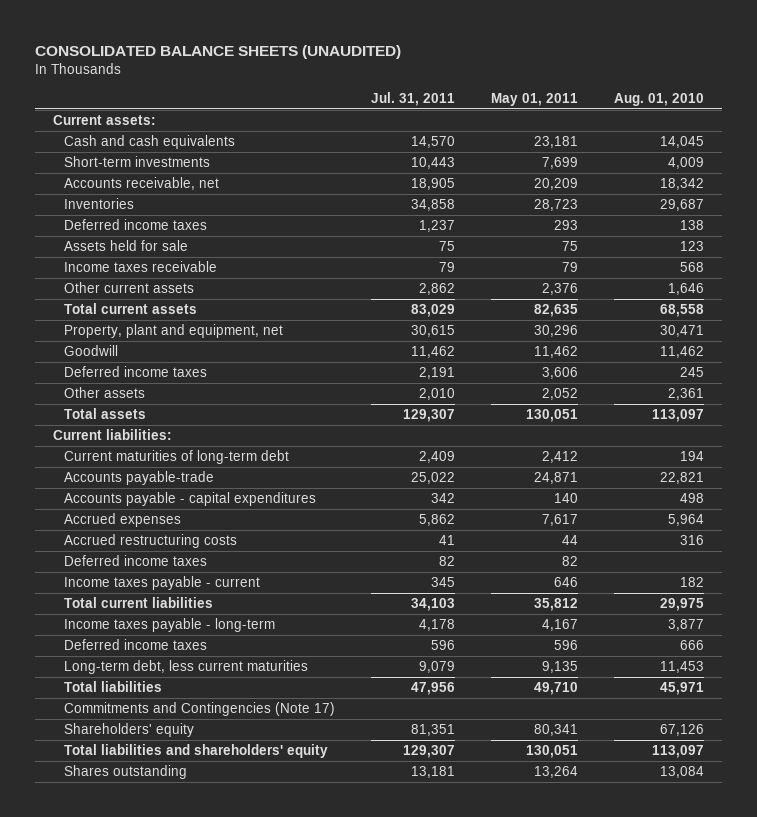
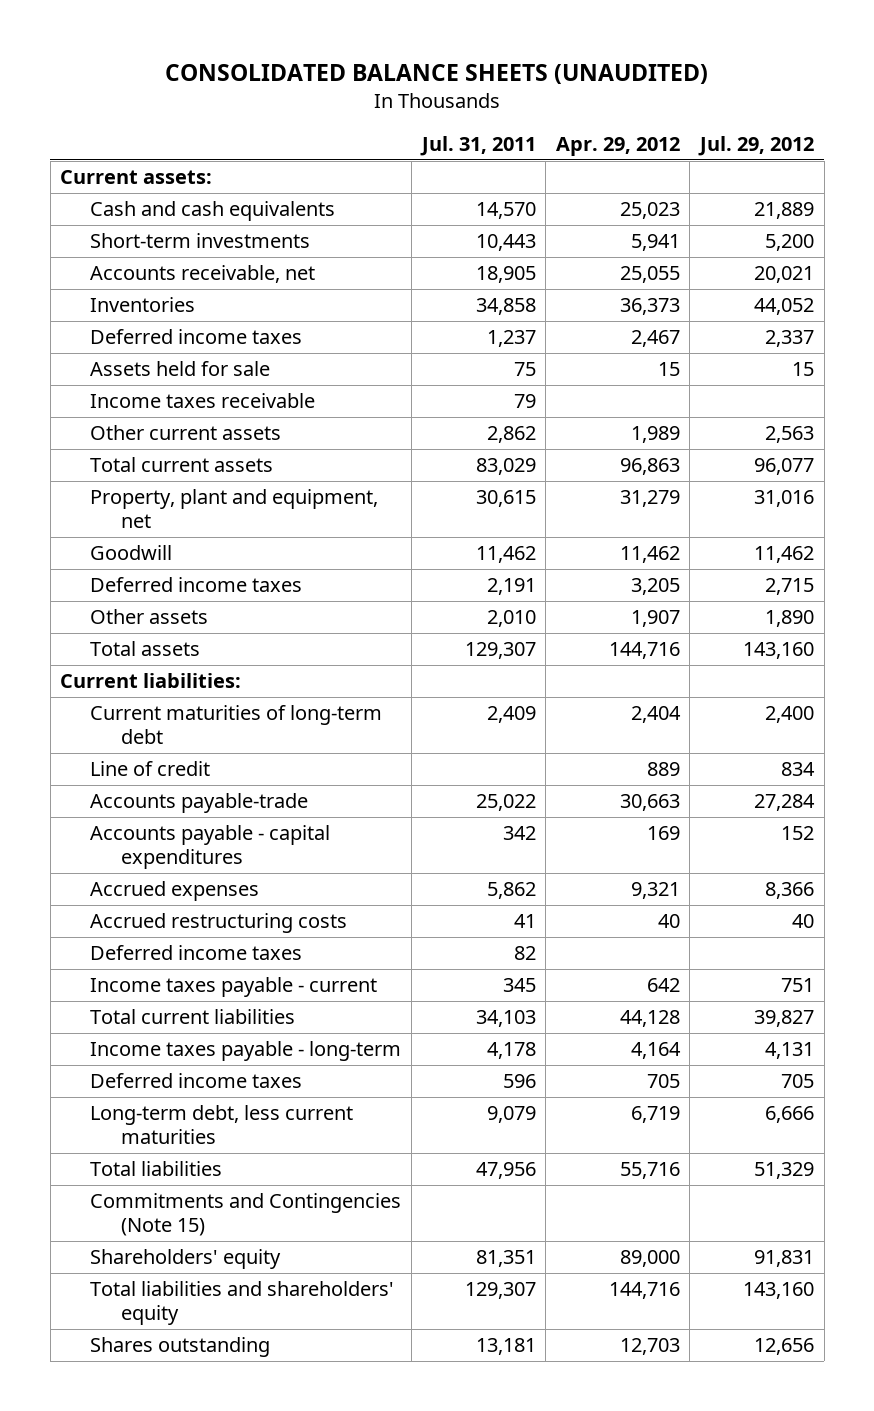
[491,92,579,106] May 01, 2011 -> none
[614,92,705,106] Aug. 01, 2010 -> none
none -> [555,137,680,157] Apr. 29, 2012
none -> [698,136,815,157] Jul. 29, 2012
none -> [90,761,211,777] Line of credit
[63,702,335,717] Commitments and Contingencies (Note 17) -> [90,1193,402,1237] Commitments and Contingencies (Note 15)

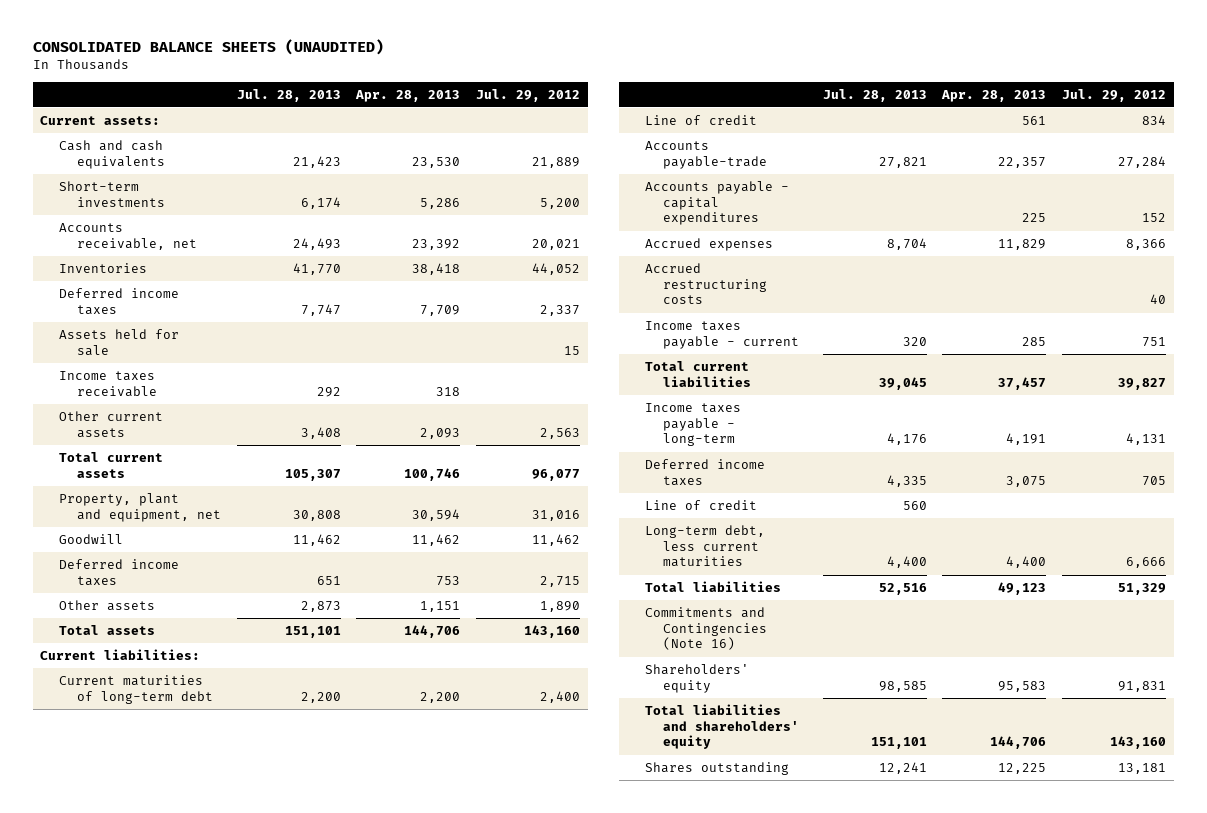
[419,136,536,157] Jul. 31, 2011 -> none
[555,137,680,157] Apr. 29, 2012 -> none
none -> [236,88,341,102] Jul. 28, 2013
none -> [355,89,461,102] Apr. 28, 2013
[90,945,303,961] Deferred income taxes -> none
none -> [645,499,758,510] Line of credit
[90,1193,402,1237] Commitments and Contingencies (Note 15) -> [645,606,768,651] Commitments and Contingencies (Note 16)
[754,1338,815,1356] 12,656 -> [1118,762,1167,774] 13,181

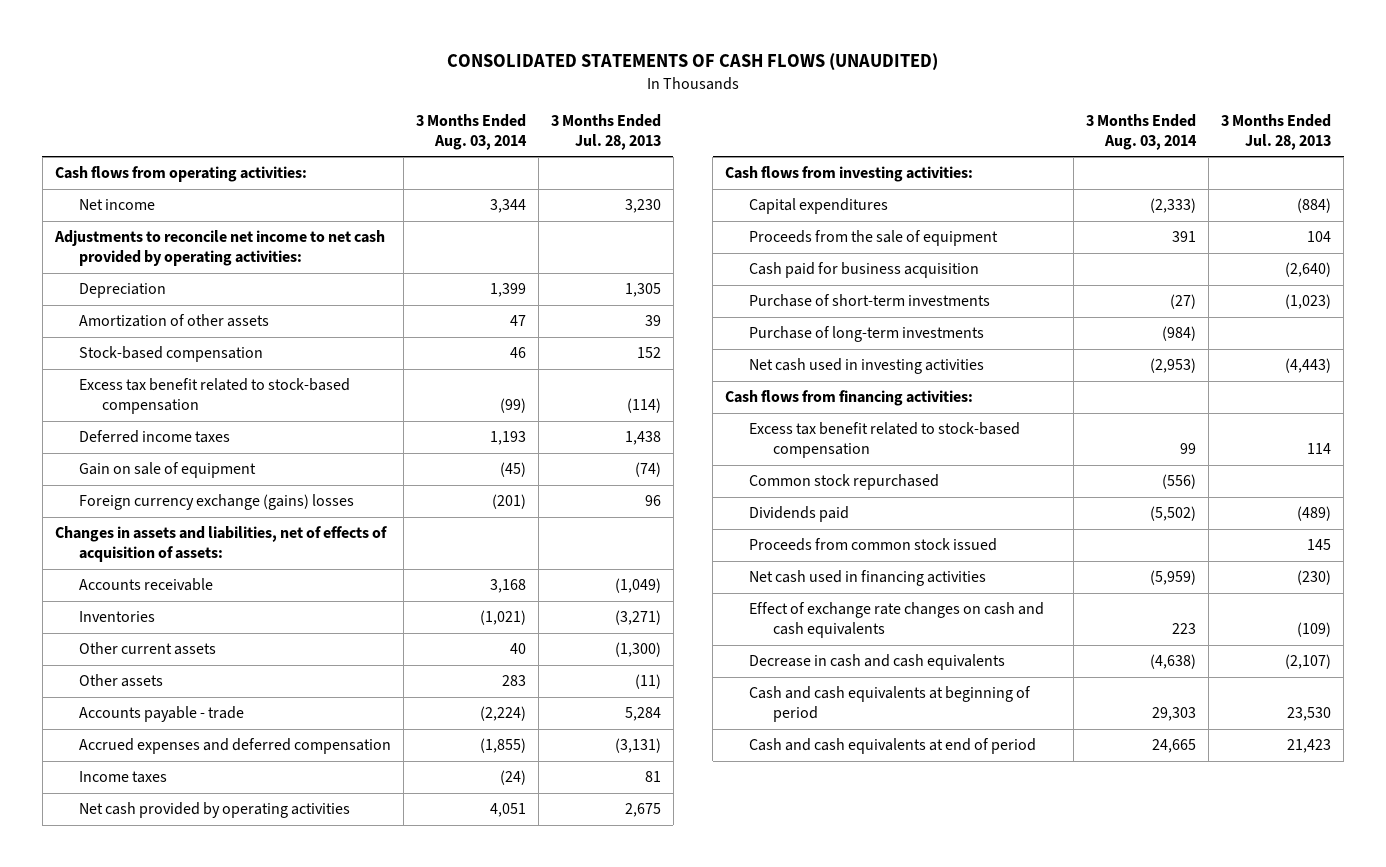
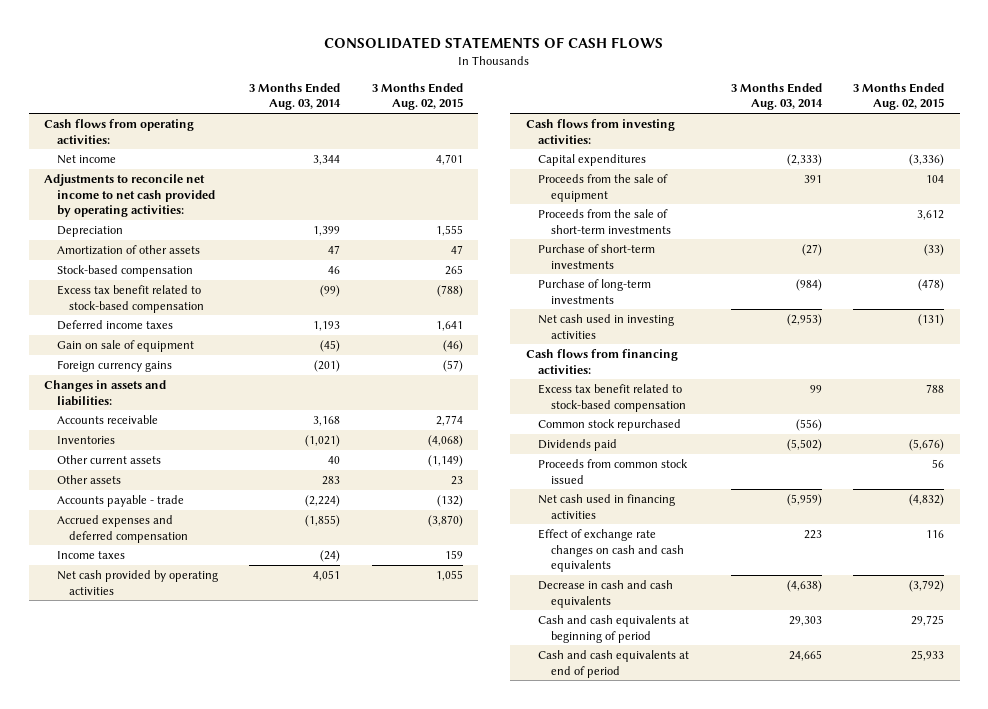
[446,53,938,71] CONSOLIDATED STATEMENTS OF CASH FLOWS (UNAUDITED) -> [324,37,664,50] CONSOLIDATED STATEMENTS OF CASH FLOWS
[550,113,661,150] 3 Months Ended Jul. 28, 2013 -> none
none -> [371,82,463,111] 3 Months Ended Aug. 02, 2015
[78,494,354,511] Foreign currency exchange (gains) losses -> [56,359,172,372] Foreign currency gains
[54,526,387,563] Changes in assets and liabilities, net of effects of acquisition of assets: -> [44,379,167,406] Changes in assets and liabilities:
[748,262,979,279] Cash paid for business acquisition -> none
none -> [538,208,671,234] Proceeds from the sale of short-term investments

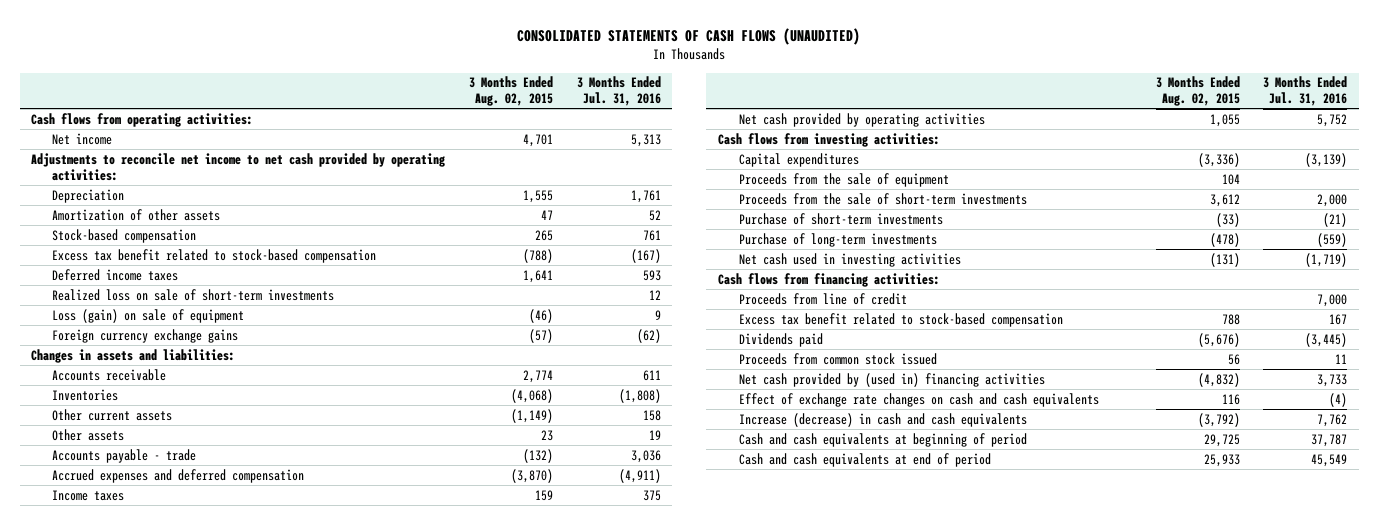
[324,37,664,50] CONSOLIDATED STATEMENTS OF CASH FLOWS -> [517,27,861,45] CONSOLIDATED STATEMENTS OF CASH FLOWS (UNAUDITED)
[249,82,342,111] 3 Months Ended Aug. 03, 2014 -> none
none -> [576,76,661,107] 3 Months Ended Jul. 31, 2016
none -> [52,288,335,301] Realized loss on sale of short-term investments
[56,339,194,352] Gain on sale of equipment -> [52,308,245,323] Loss (gain) on sale of equipment
[56,359,172,372] Foreign currency gains -> [52,328,239,343] Foreign currency exchange gains
none -> [738,292,907,305] Proceeds from line of credit
[538,418,682,431] Common stock repurchased -> none
[538,493,676,519] Net cash used in financing activities -> [738,372,1045,387] Net cash provided by (used in) financing activities
[538,579,674,608] Decrease in cash and cash equivalents -> [738,412,1027,427] Increase (decrease) in cash and cash equivalents

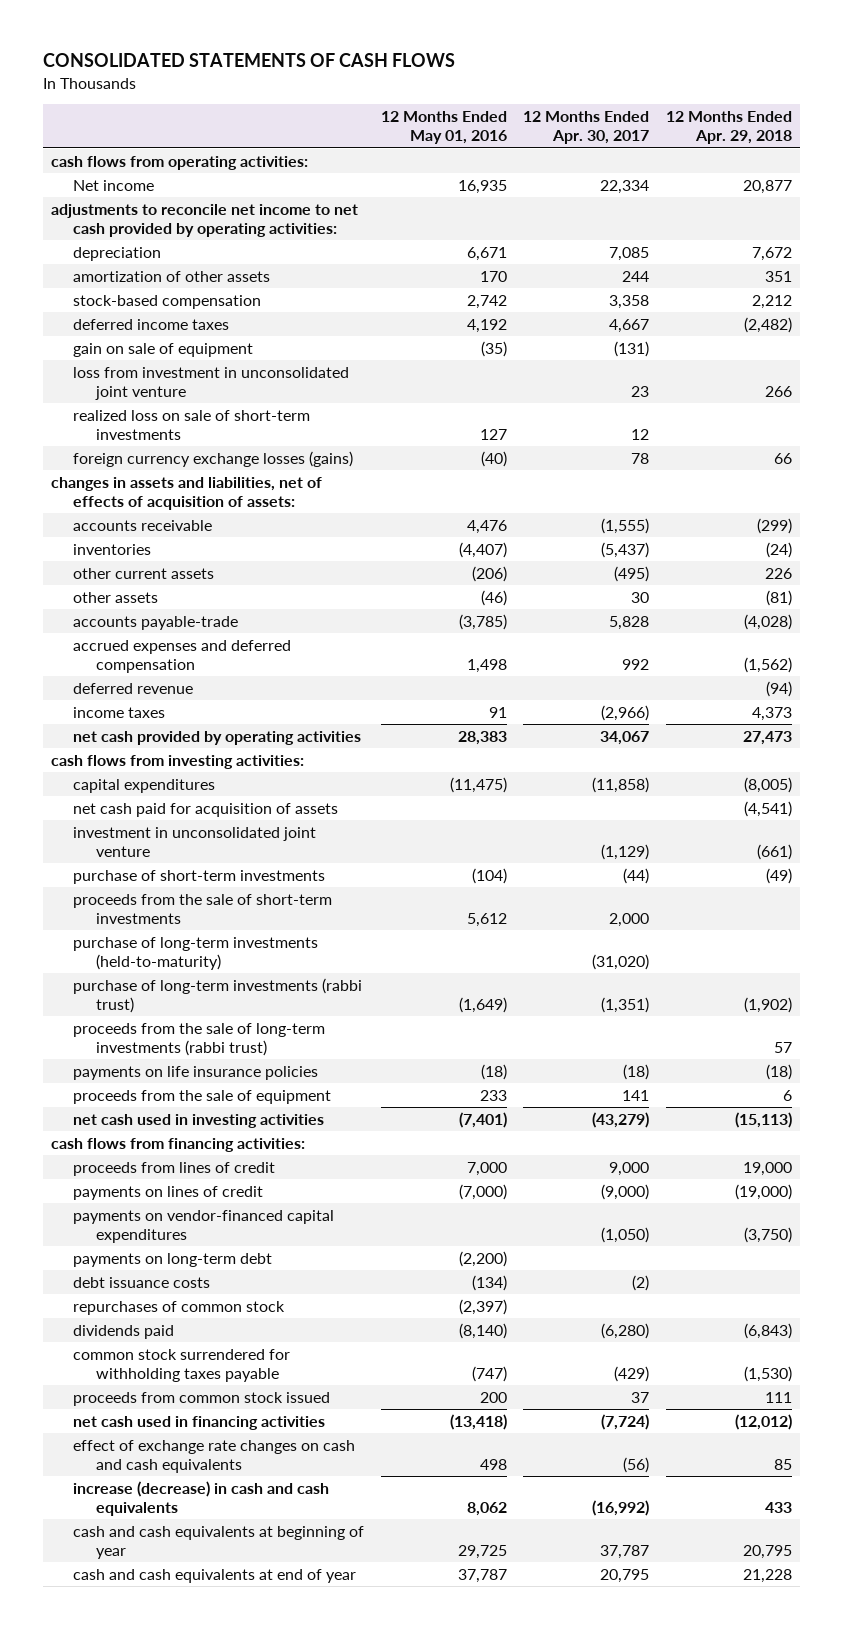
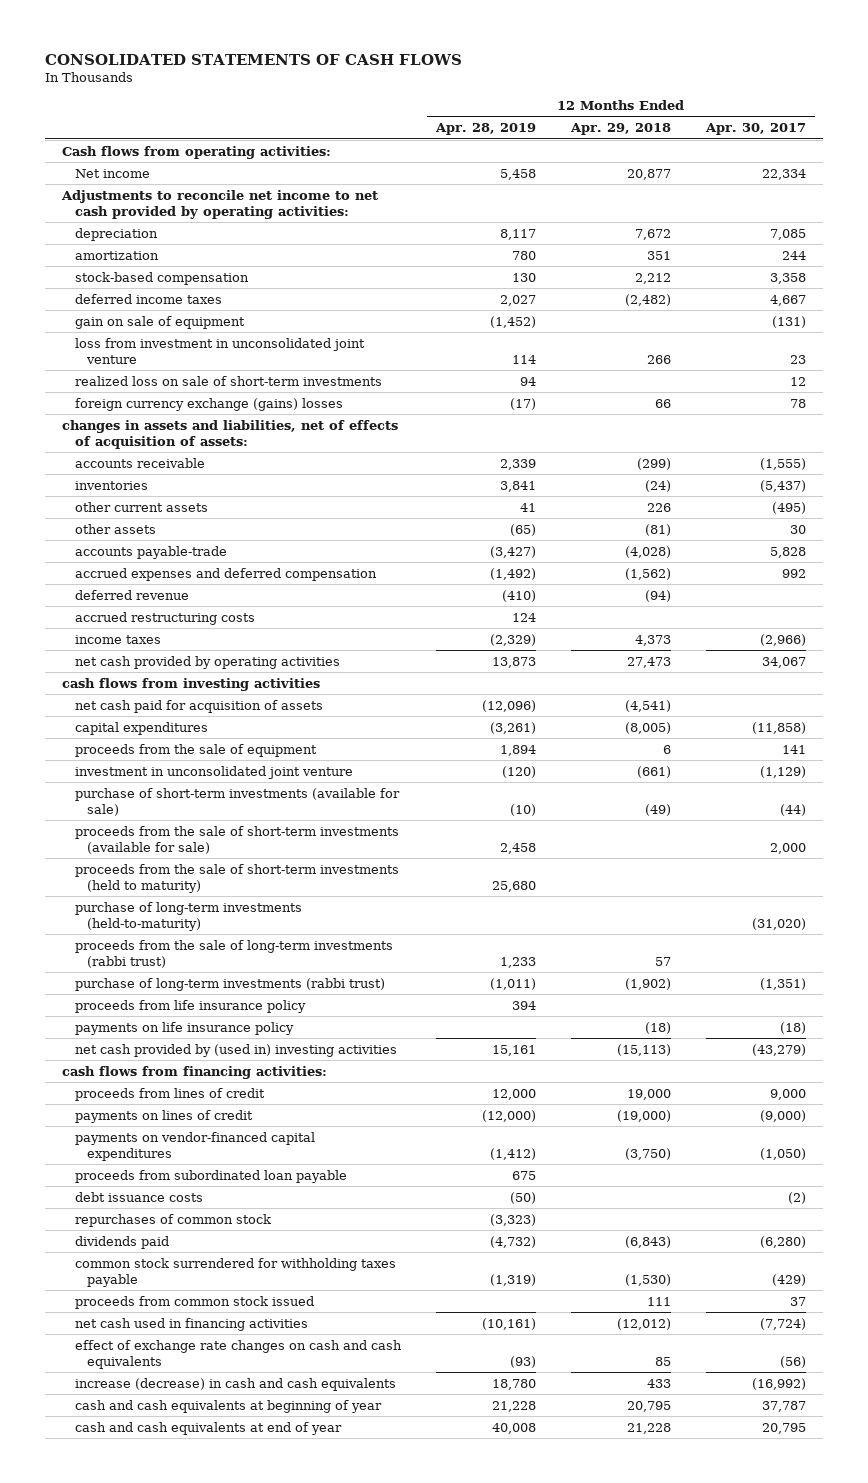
[380,110,507,145] 12 Months Ended May 01, 2016 -> none
none -> [434,123,536,136] Apr. 28, 2019
[51,155,309,170] cash flows from operating activities: -> [62,145,332,159] Cash flows from operating activities:
[51,203,359,237] adjustments to reconcile net income to net cash provided by operating activities: -> [61,189,379,220] Adjustments to reconcile net income to net cash provided by operating activities:
[73,270,271,282] amortization of other assets -> [74,250,159,260] amortization
[73,450,354,467] foreign currency exchange losses (gains) -> [74,397,343,411] foreign currency exchange (gains) losses
none -> [74,611,255,625] accrued restructuring costs
[51,754,305,769] cash flows from investing activities: -> [62,677,321,691] cash flows from investing activities
[73,778,216,793] capital expenditures -> [74,721,208,735] capital expenditures
[73,1089,332,1104] proceeds from the sale of equipment -> [74,743,317,757] proceeds from the sale of equipment
[73,869,326,884] purchase of short-term investments -> [74,787,400,817] purchase of short-term investments (available for sale)
[73,893,333,924] proceeds from the sale of short-term investments -> [74,825,399,855] proceeds from the sale of short-term investments (available for sale)
none -> [74,863,399,894] proceeds from the sale of short-term investments (held to maturity)
[73,977,363,1013] purchase of long-term investments (rabbi trust) -> [74,977,385,991] purchase of long-term investments (rabbi trust)
none -> [74,999,306,1013] proceeds from life insurance policy
[73,1065,319,1080] payments on life insurance policies -> [74,1021,294,1035] payments on life insurance policy
[73,1113,325,1128] net cash used in investing activities -> [74,1043,397,1057] net cash provided by (used in) investing activities
[73,1252,273,1267] payments on long-term debt -> none
none -> [74,1169,347,1183] proceeds from subordinated loan payable

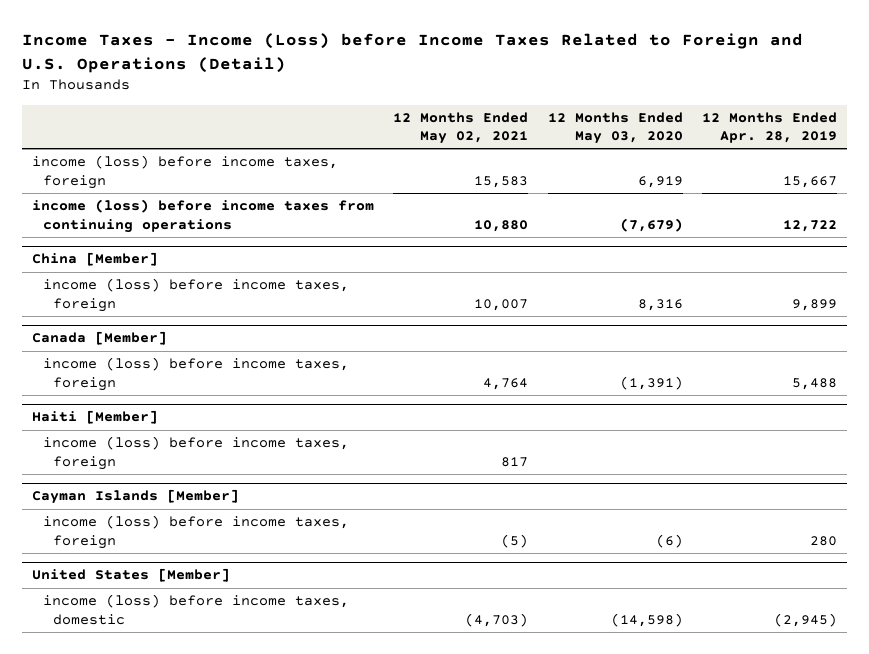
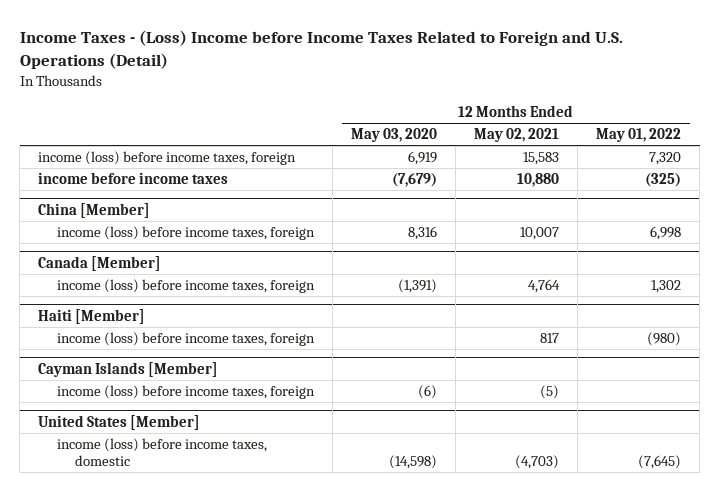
[21,33,803,73] Income Taxes - Income (Loss) before Income Taxes Related to Foreign and U.S. Operations (Detail) -> [19,29,623,70] Income Taxes - (Loss) Income before Income Taxes Related to Foreign and U.S. Operations (Detail)
[702,111,838,144] 12 Months Ended Apr. 28, 2019 -> none
none -> [596,128,682,143] May 01, 2022
[31,199,374,233] income (loss) before income taxes from continuing operations -> [38,172,229,185] income before income taxes

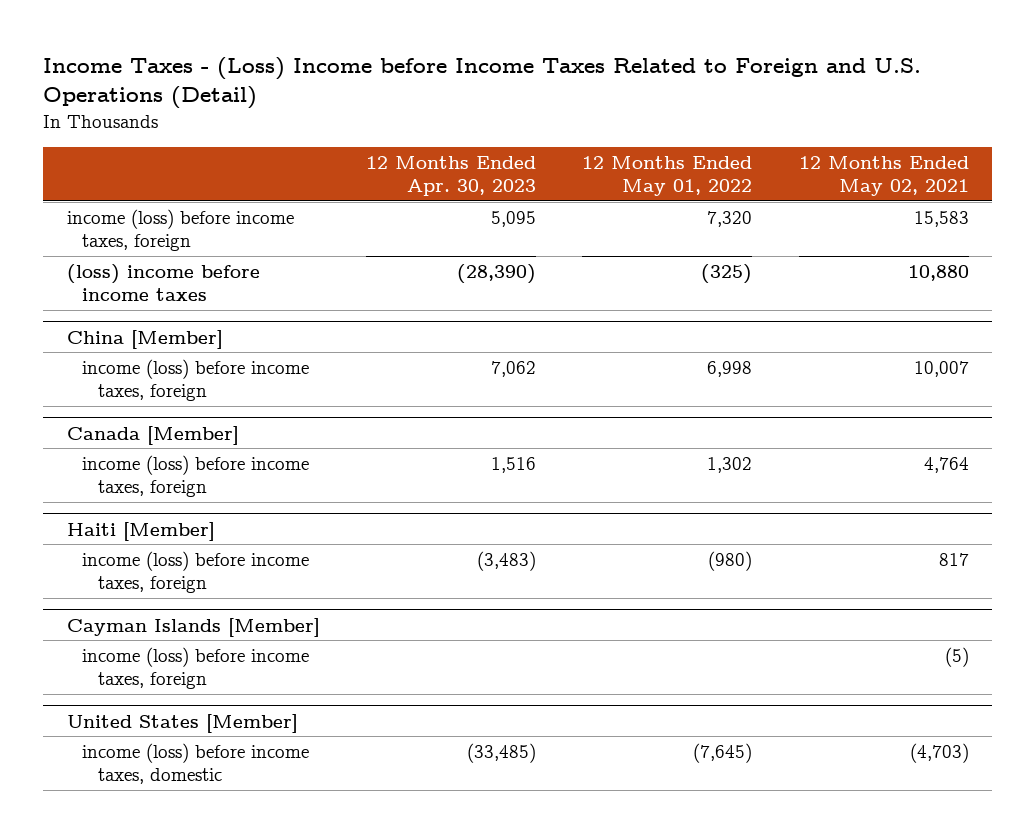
[350,128,437,143] May 03, 2020 -> none
none -> [365,155,536,197] 12 Months Ended Apr. 30, 2023
[38,172,229,185] income before income taxes -> [66,263,260,302] (loss) income before income taxes

